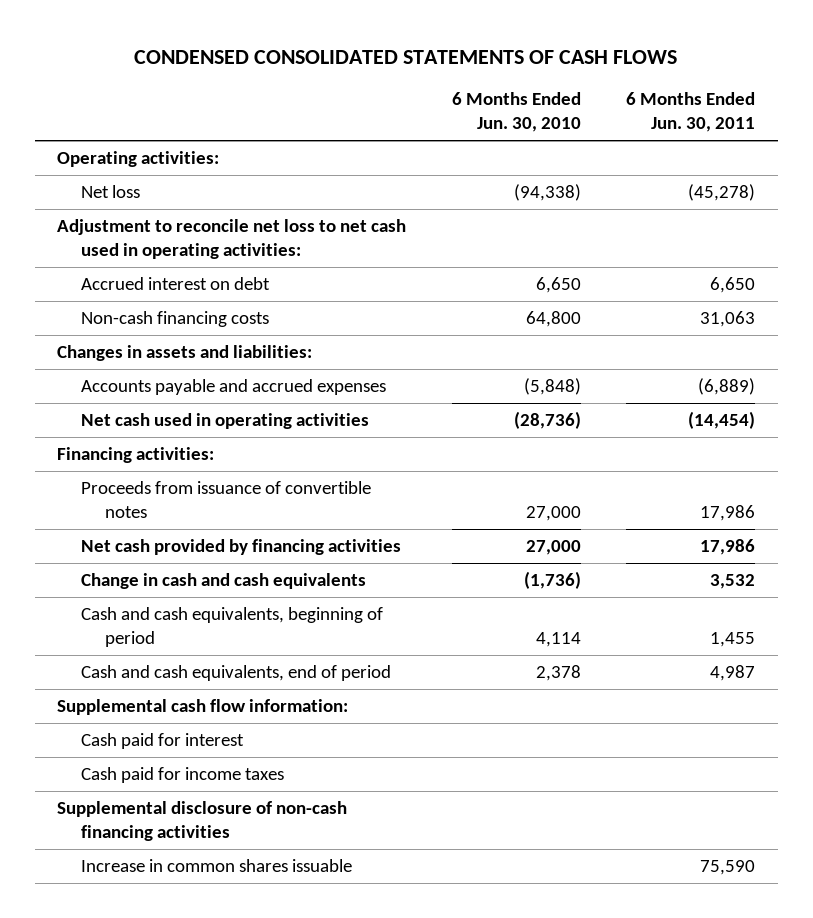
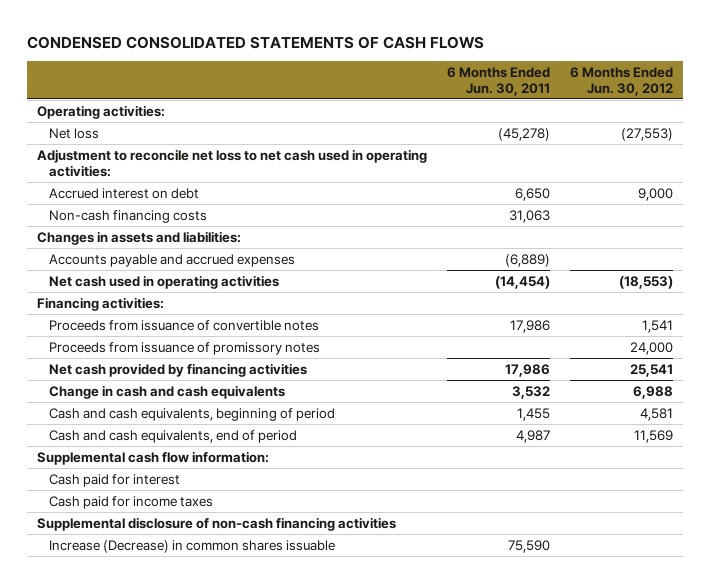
[451,92,581,133] 6 Months Ended Jun. 30, 2010 -> none
none -> [570,66,674,96] 6 Months Ended Jun. 30, 2012
none -> [48,341,320,355] Proceeds from issuance of promissory notes
[81,859,353,873] Increase in common shares issuable -> [48,539,335,553] Increase (Decrease) in common shares issuable

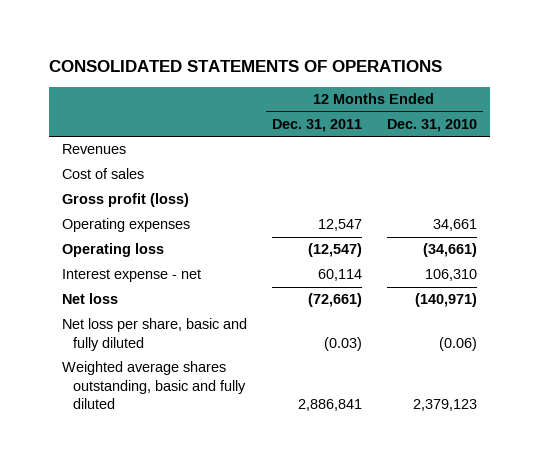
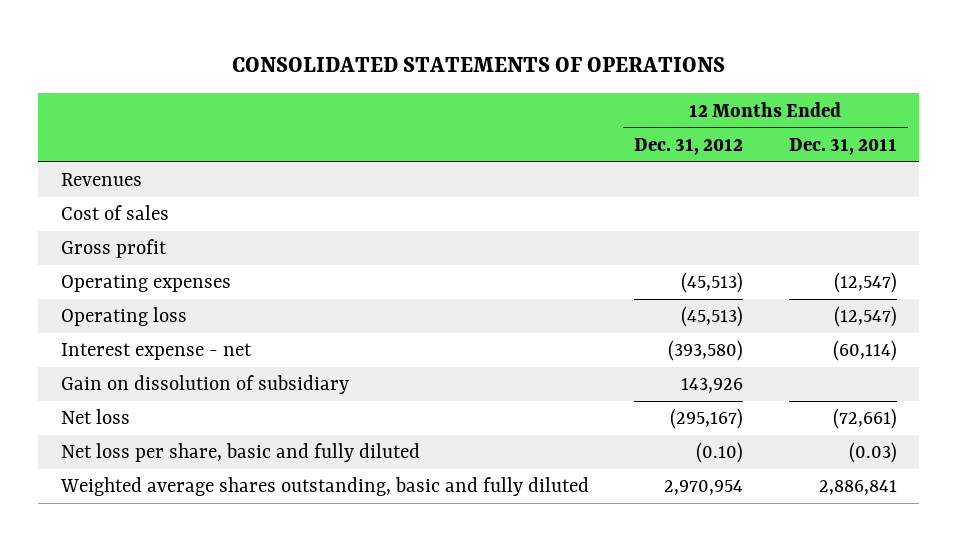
[386,118,477,132] Dec. 31, 2010 -> none
none -> [634,137,744,155] Dec. 31, 2012
[61,193,189,208] Gross profit (loss) -> [60,239,167,259] Gross profit
[317,219,362,232] 12,547 -> [833,272,897,294] (12,547)
[317,269,362,282] 60,114 -> [832,340,897,362] (60,114)
none -> [60,375,349,395] Gain on dissolution of subsidiary

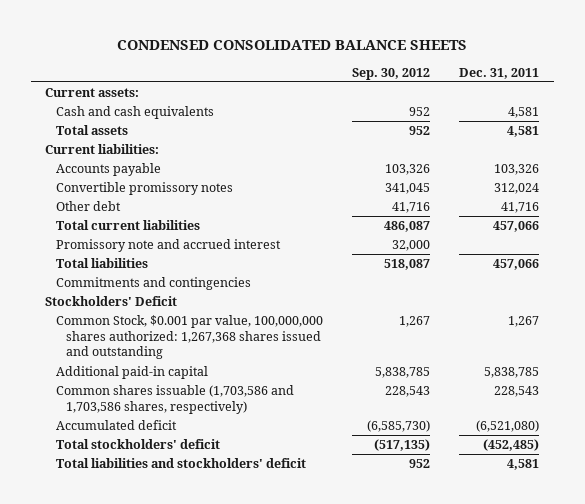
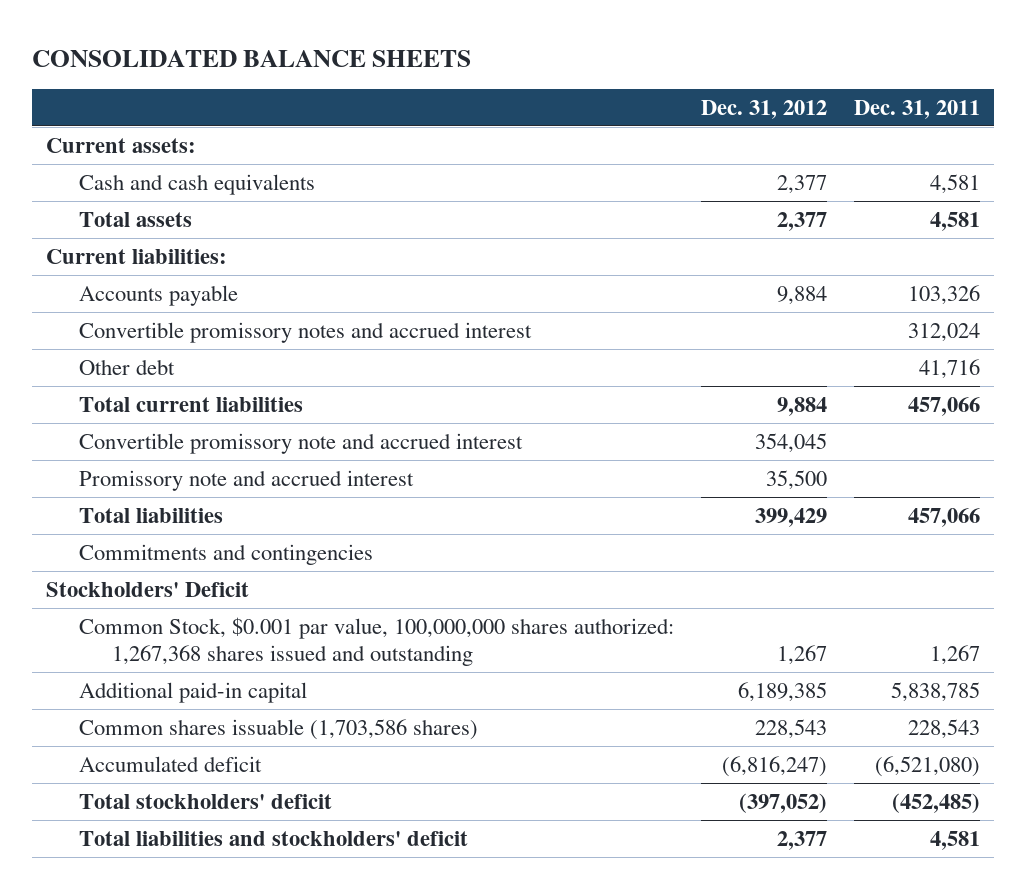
[117,40,468,51] CONDENSED CONSOLIDATED BALANCE SHEETS -> [32,49,472,67] CONSOLIDATED BALANCE SHEETS
[351,67,430,80] Sep. 30, 2012 -> none
none -> [701,99,828,119] Dec. 31, 2012
[55,182,233,196] Convertible promissory notes -> [78,321,532,343] Convertible promissory notes and accrued interest
none -> [78,432,523,454] Convertible promissory note and accrued interest
[55,385,294,414] Common shares issuable (1,703,586 and 1,703,586 shares, respectively) -> [78,718,478,740] Common shares issuable (1,703,586 shares)

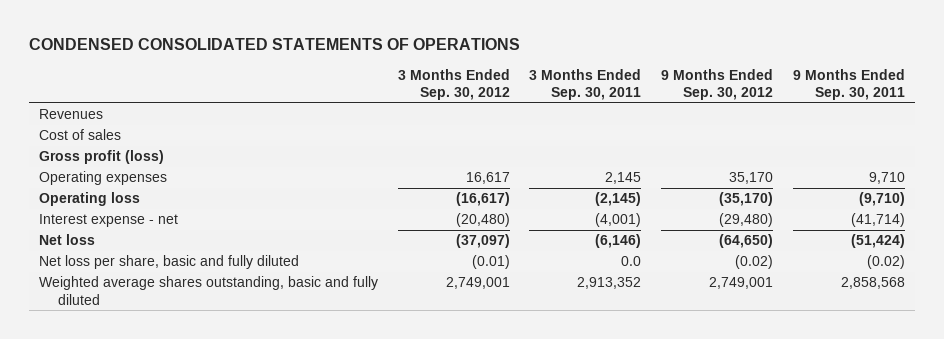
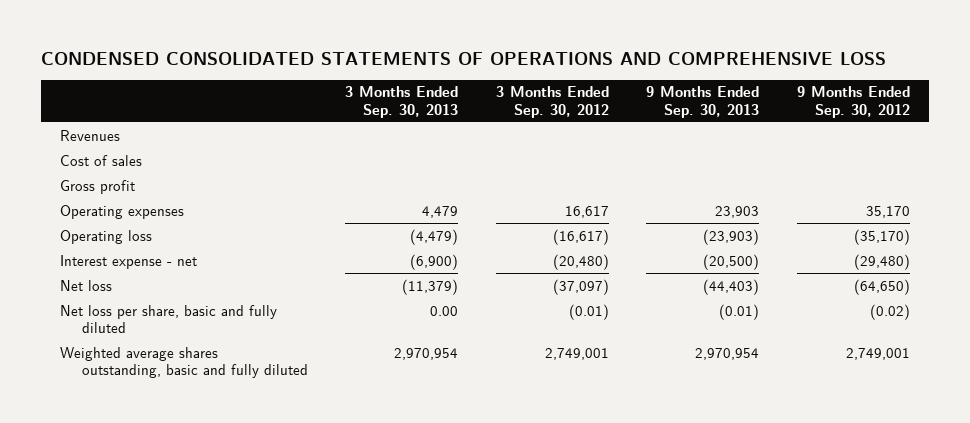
[28,38,520,51] CONDENSED CONSOLIDATED STATEMENTS OF OPERATIONS -> [41,51,887,65] CONDENSED CONSOLIDATED STATEMENTS OF OPERATIONS AND COMPREHENSIVE LOSS
[529,68,642,101] 3 Months Ended Sep. 30, 2011 -> none
[793,68,906,101] 9 Months Ended Sep. 30, 2011 -> none
none -> [345,86,459,118] 3 Months Ended Sep. 30, 2013
none -> [646,86,760,118] 9 Months Ended Sep. 30, 2013
[38,150,164,165] Gross profit (loss) -> [60,179,136,194] Gross profit

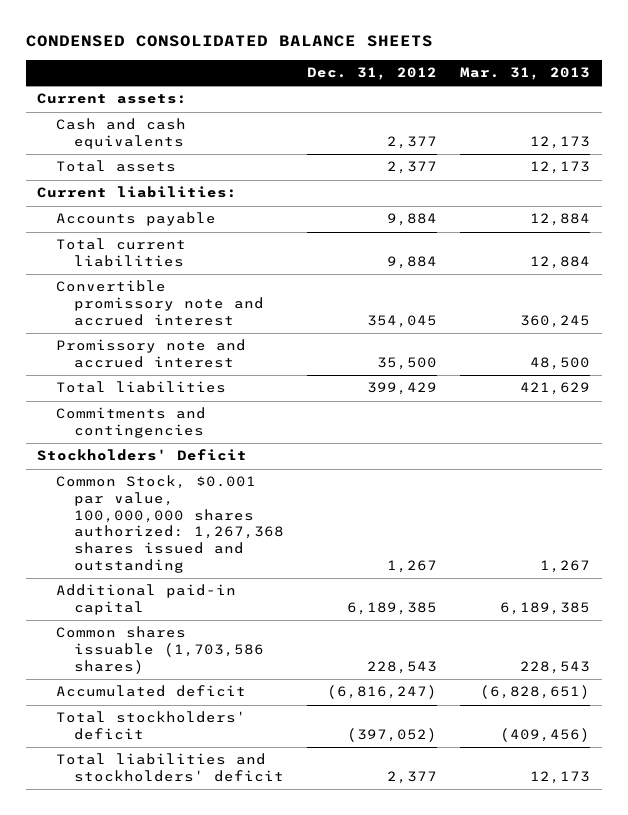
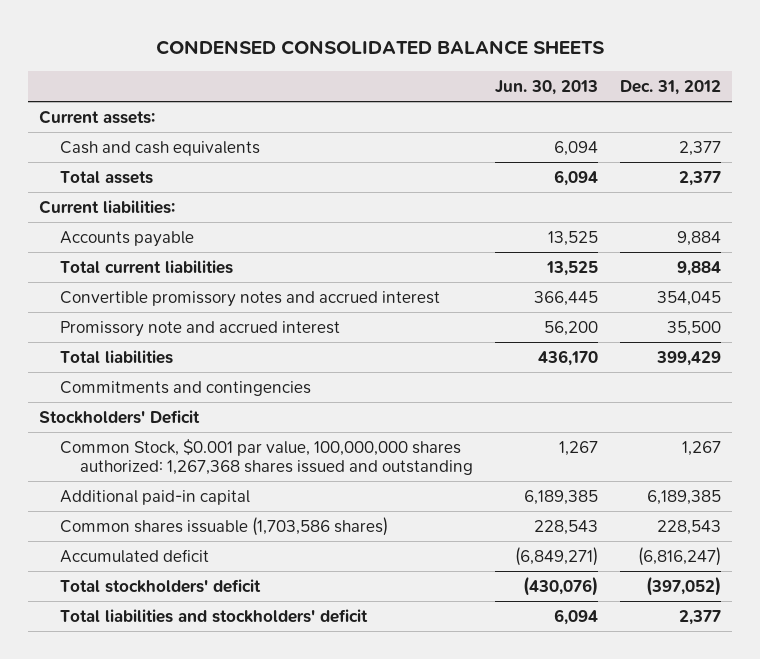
[460,67,591,81] Mar. 31, 2013 -> none
none -> [494,79,598,95] Jun. 30, 2013
[55,280,264,326] Convertible promissory note and accrued interest -> [59,290,440,307] Convertible promissory notes and accrued interest

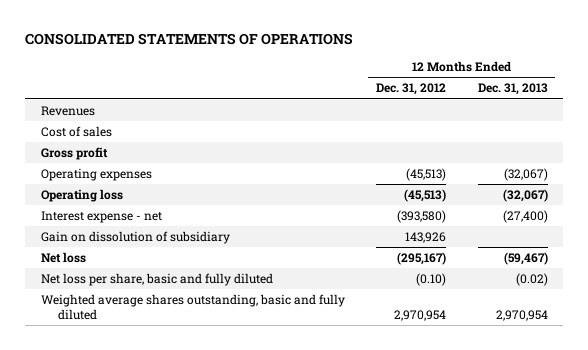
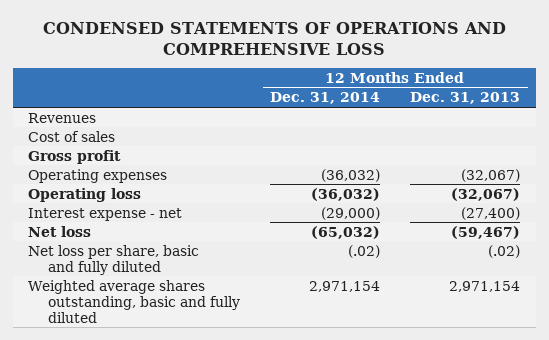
[25,32,354,45] CONSOLIDATED STATEMENTS OF OPERATIONS -> [43,22,507,55] CONDENSED STATEMENTS OF OPERATIONS AND COMPREHENSIVE LOSS
[376,83,447,96] Dec. 31, 2012 -> none
none -> [270,92,381,105] Dec. 31, 2014
[40,231,230,245] Gain on dissolution of subsidiary -> none
[515,273,548,287] (0.02) -> [488,244,521,258] (.02)
[495,309,548,321] 2,970,954 -> [449,280,521,292] 2,971,154

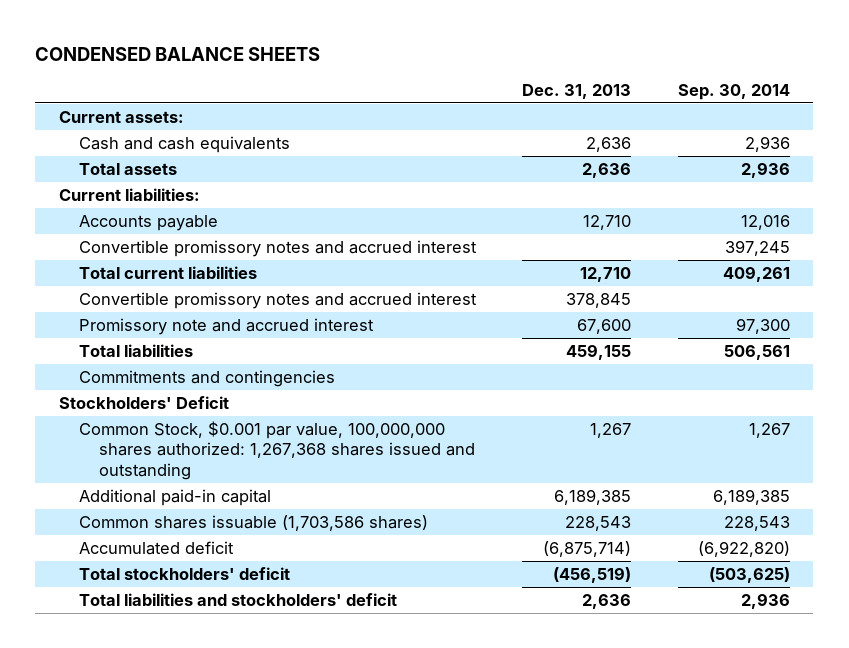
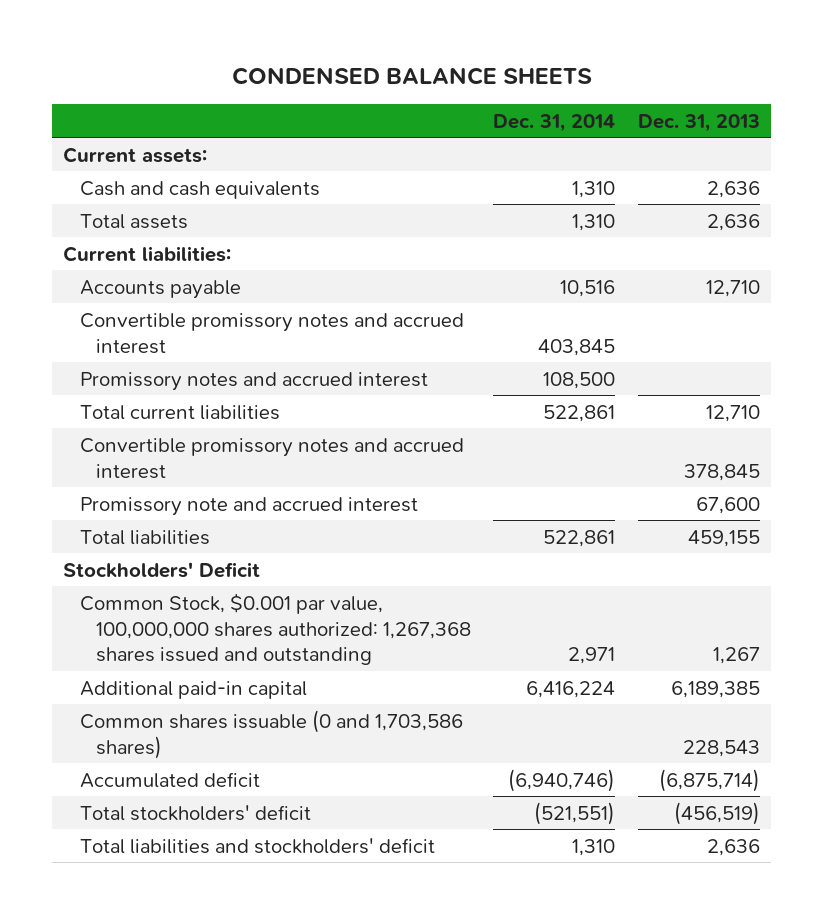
[677,83,790,100] Sep. 30, 2014 -> none
none -> [493,113,616,132] Dec. 31, 2014
none -> [79,371,428,391] Promissory notes and accrued interest
[78,369,335,387] Commitments and contingencies -> none
[78,514,428,531] Common shares issuable (1,703,586 shares) -> [79,709,463,759] Common shares issuable (0 and 1,703,586 shares)

